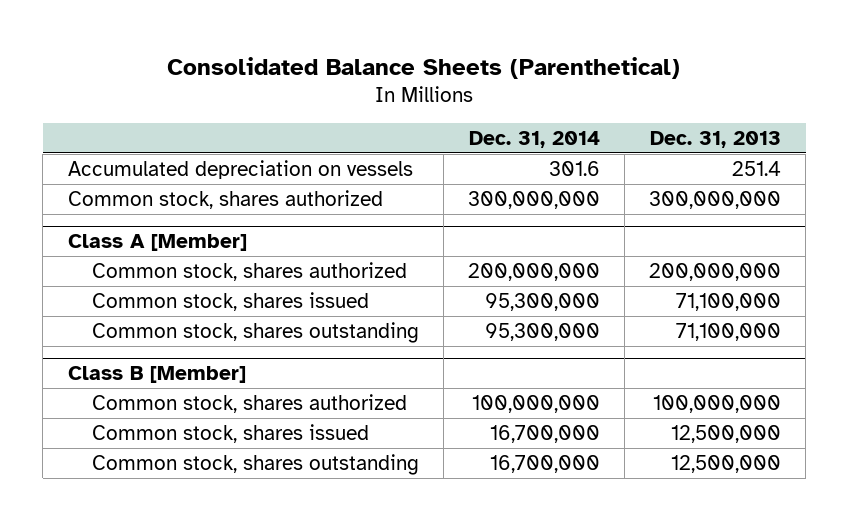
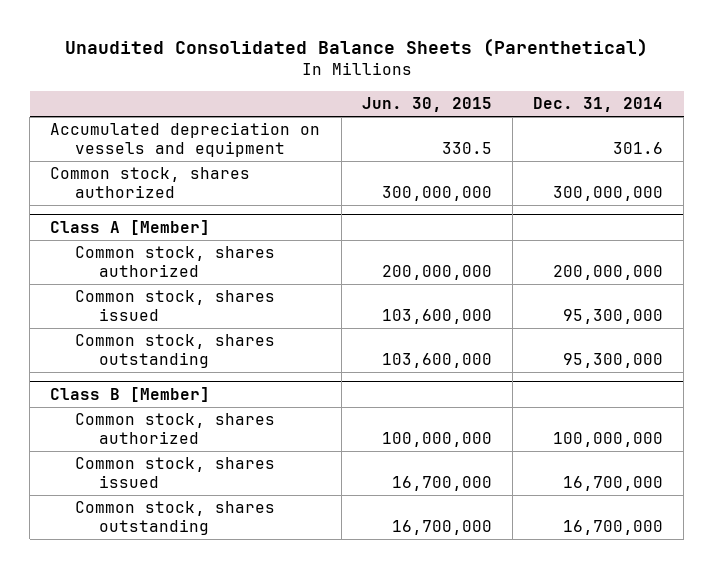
[167,56,681,79] Consolidated Balance Sheets (Parenthetical) -> [64,38,648,58] Unaudited Consolidated Balance Sheets (Parenthetical)
[650,130,782,148] Dec. 31, 2013 -> none
none -> [361,97,492,113] Jun. 30, 2015
[67,159,413,179] Accumulated depreciation on vessels -> [50,122,321,158] Accumulated depreciation on vessels and equipment

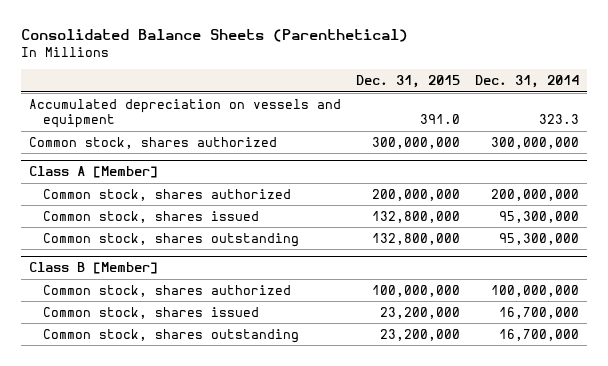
[64,38,648,58] Unaudited Consolidated Balance Sheets (Parenthetical) -> [21,29,409,43] Consolidated Balance Sheets (Parenthetical)
[361,97,492,113] Jun. 30, 2015 -> none
none -> [355,75,460,89] Dec. 31, 2015
[613,142,664,155] 301.6 -> [539,113,580,124] 323.3

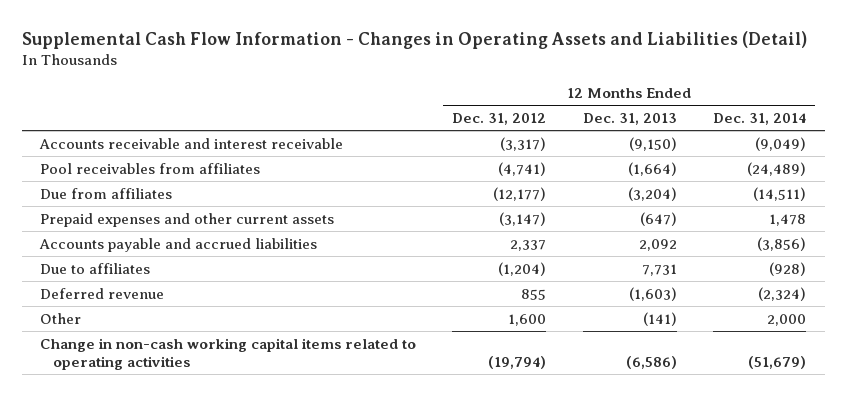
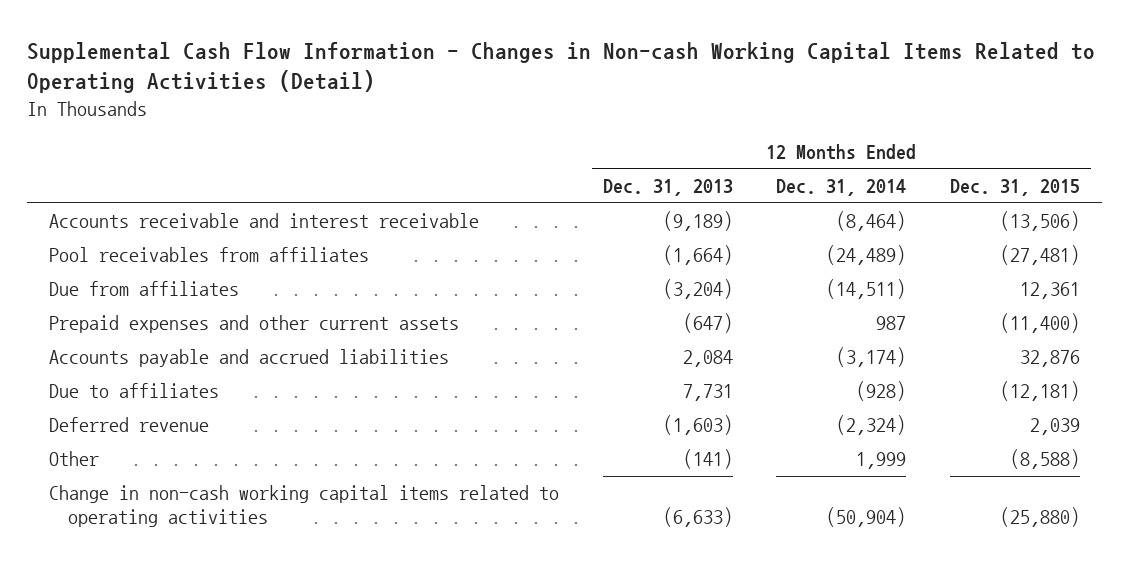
[21,31,807,50] Supplemental Cash Flow Information - Changes in Operating Assets and Liabilities (Detail) -> [26,41,1095,94] Supplemental Cash Flow Information - Changes in Non-cash Working Capital Items Related to Operating Activities (Detail)
[452,113,547,126] Dec. 31, 2012 -> none
none -> [950,179,1081,197] Dec. 31, 2015
[628,136,677,151] (9,150) -> [662,211,733,232] (9,189)
[755,136,807,151] (9,049) -> [836,211,907,232] (8,464)
[769,213,807,226] 1,478 -> [876,316,907,331] 987
[638,238,677,251] 2,092 -> [682,350,733,368] 2,084
[757,236,807,251] (3,856) -> [836,347,907,368] (3,174)
[767,313,807,326] 2,000 -> [856,452,907,470] 1,999
[625,356,677,370] (6,586) -> [662,506,733,527] (6,633)
[748,356,807,370] (51,679) -> [826,506,907,527] (50,904)

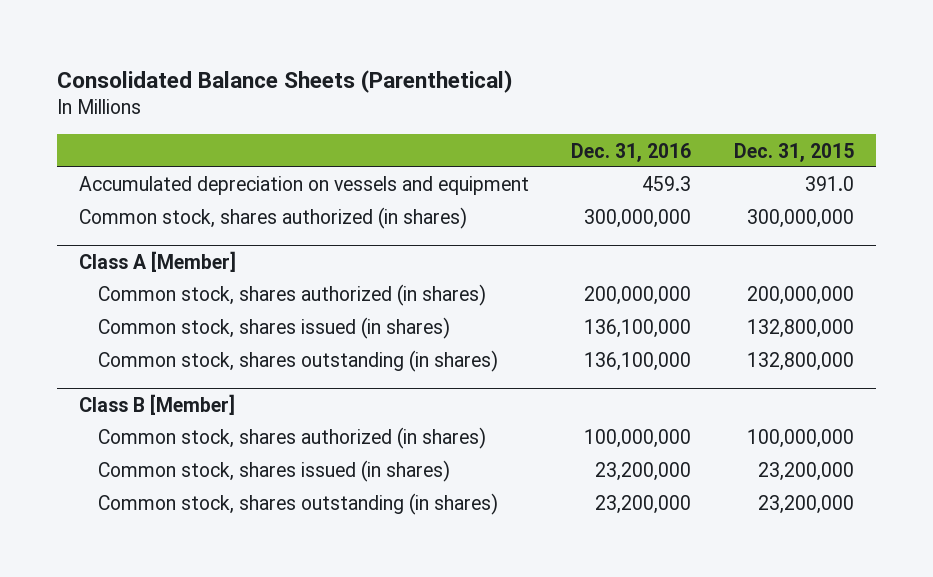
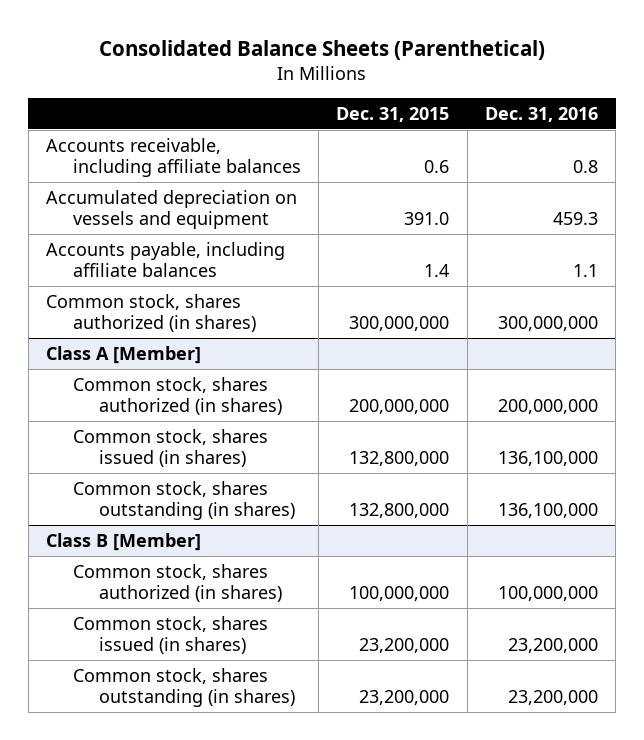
none -> [46,137,301,178] Accounts receivable, including affiliate balances
none -> [46,241,286,278] Accounts payable, including affiliate balances

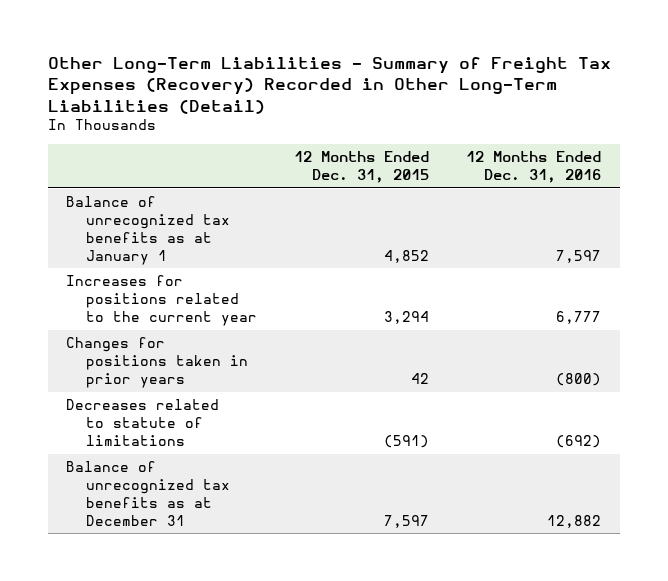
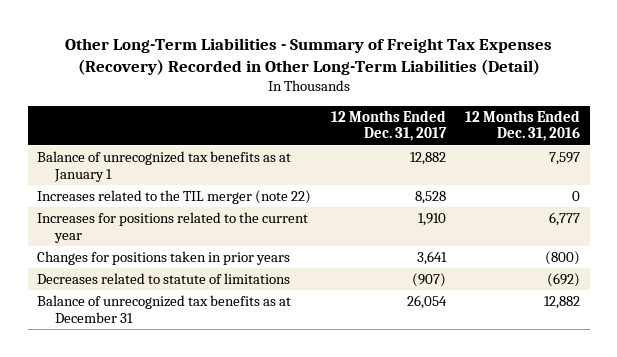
[294,151,430,184] 12 Months Ended Dec. 31, 2015 -> none
none -> [330,109,447,142] 12 Months Ended Dec. 31, 2017
none -> [37,190,312,205] Increases related to the TIL merger (note 22)

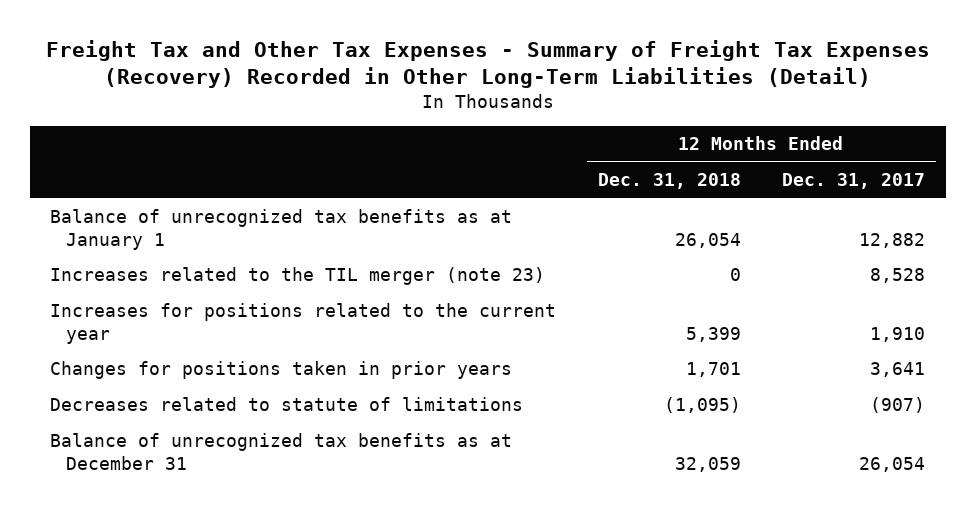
[64,37,552,76] Other Long-Term Liabilities - Summary of Freight Tax Expenses (Recovery) Recorded in Other Long-Term Liabilities (Detail) -> [45,40,930,89] Freight Tax and Other Tax Expenses - Summary of Freight Tax Expenses (Recovery) Recorded in Other Long-Term Liabilities (Detail)
[465,109,581,142] 12 Months Ended Dec. 31, 2016 -> none
none -> [597,173,741,190] Dec. 31, 2018
[37,190,312,205] Increases related to the TIL merger (note 22) -> [50,267,546,286] Increases related to the TIL merger (note 23)

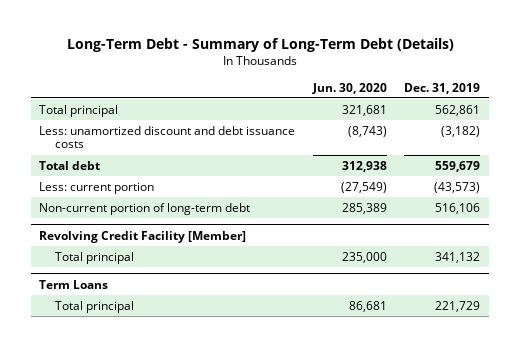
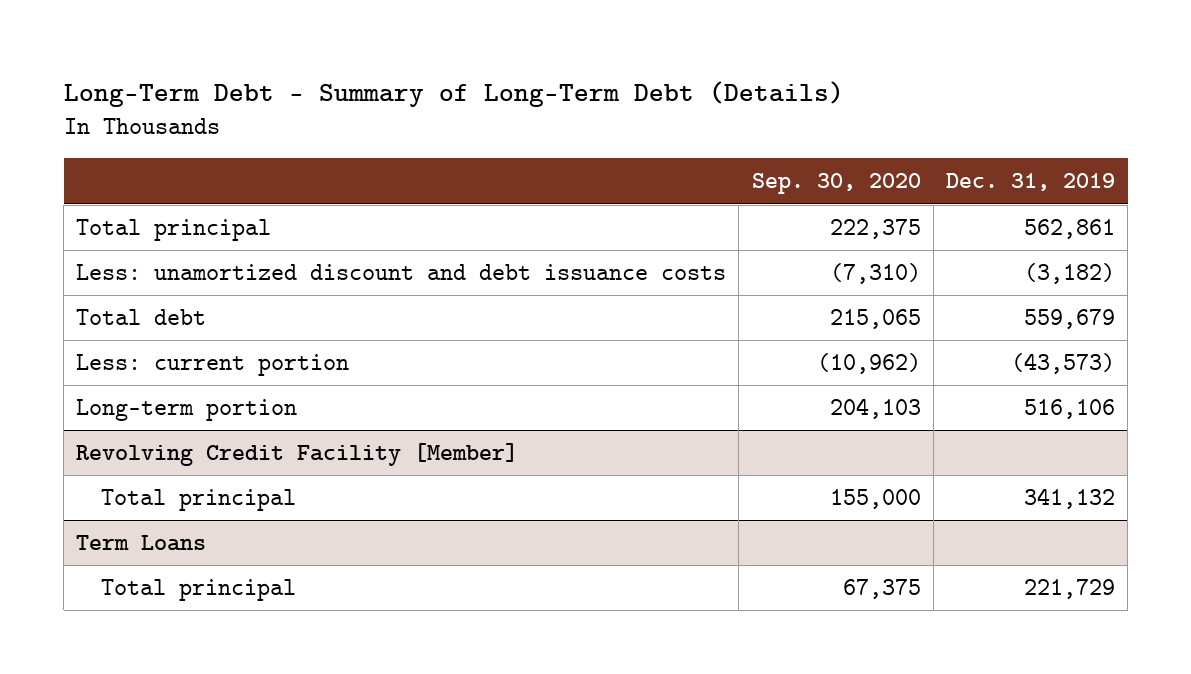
[311,82,387,94] Jun. 30, 2020 -> none
none -> [751,173,921,195] Sep. 30, 2020
[39,202,251,215] Non-current portion of long-term debt -> [76,399,298,422] Long-term portion

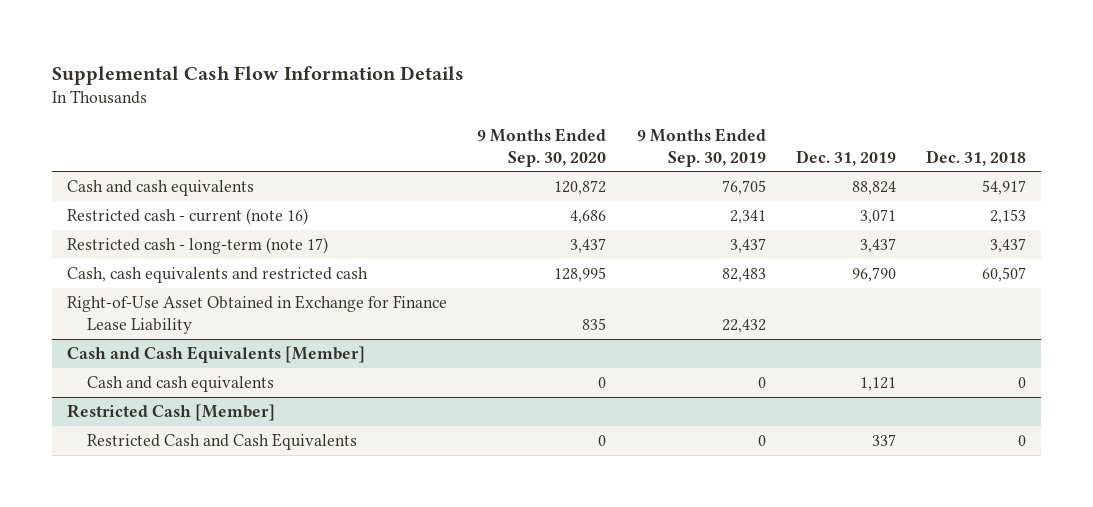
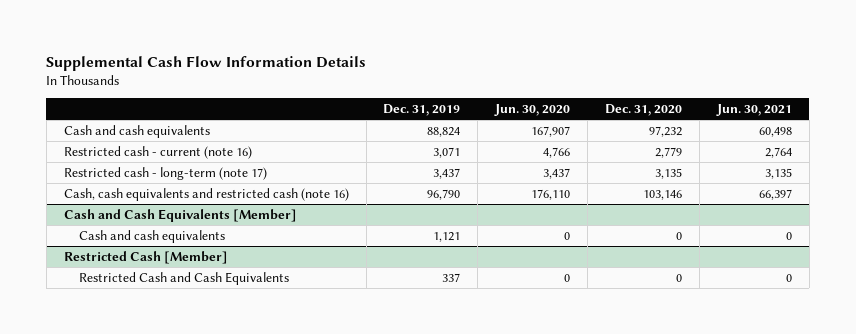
[477,127,607,167] 9 Months Ended Sep. 30, 2020 -> none
[636,127,766,167] 9 Months Ended Sep. 30, 2019 -> none
[925,149,1026,166] Dec. 31, 2018 -> none
none -> [494,104,571,117] Jun. 30, 2020
none -> [605,104,683,117] Dec. 31, 2020
none -> [716,104,793,117] Jun. 30, 2021
[67,295,448,334] Right-of-Use Asset Obtained in Exchange for Finance Lease Liability -> none
[67,267,369,284] Cash, cash equivalents and restricted cash -> [63,187,349,201] Cash, cash equivalents and restricted cash (note 16)

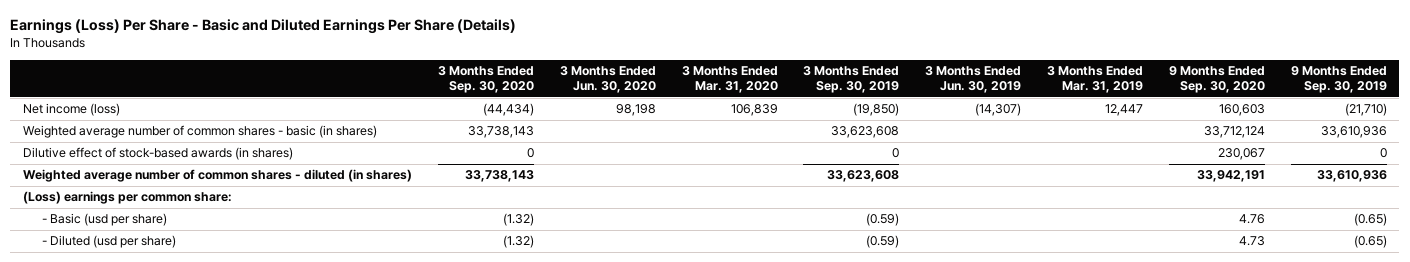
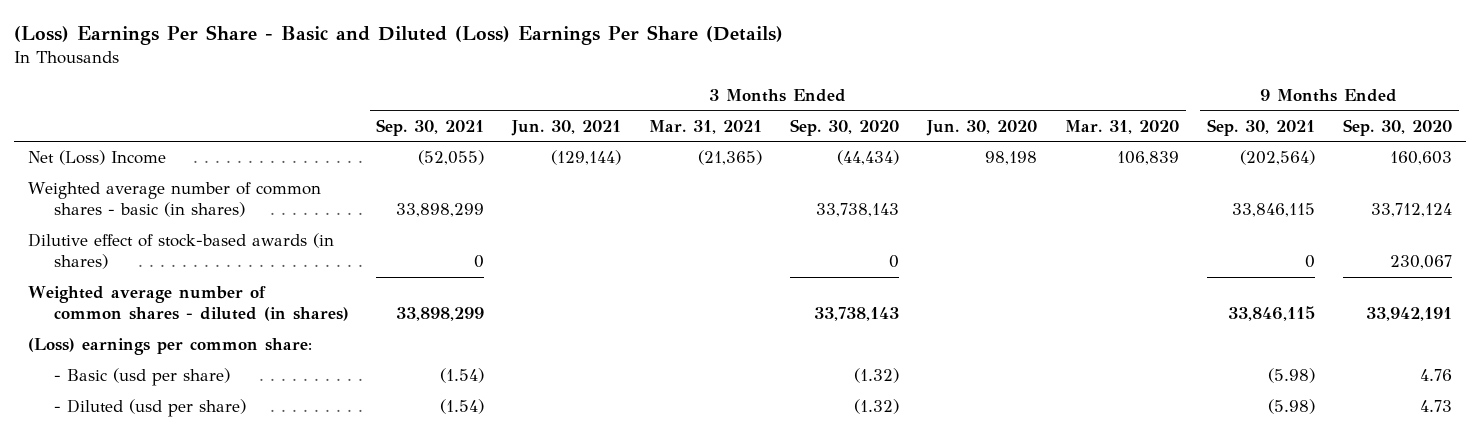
[10,19,517,35] Earnings (Loss) Per Share - Basic and Diluted Earnings Per Share (Details) -> [13,25,783,46] (Loss) Earnings Per Share - Basic and Diluted (Loss) Earnings Per Share (Details)
[803,66,900,94] 3 Months Ended Sep. 30, 2019 -> none
[925,66,1022,94] 3 Months Ended Jun. 30, 2019 -> none
[1047,66,1144,94] 3 Months Ended Mar. 31, 2019 -> none
[1290,66,1387,94] 9 Months Ended Sep. 30, 2019 -> none
none -> [376,118,485,136] Sep. 30, 2021
none -> [511,119,622,136] Jun. 30, 2021
none -> [649,119,763,134] Mar. 31, 2021
none -> [1206,118,1315,136] Sep. 30, 2021
[23,103,121,117] Net income (loss) -> [27,150,166,166] Net (Loss) Income

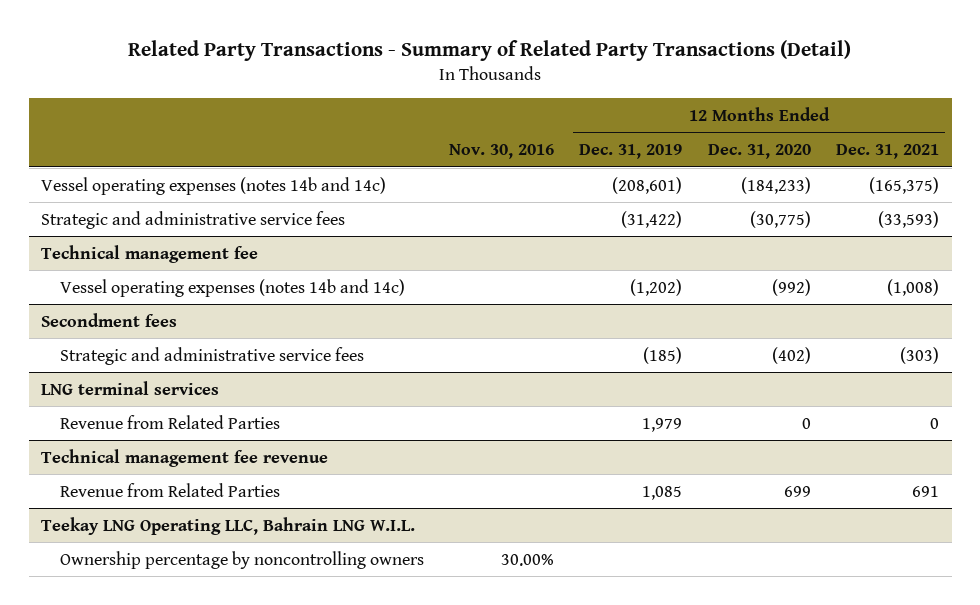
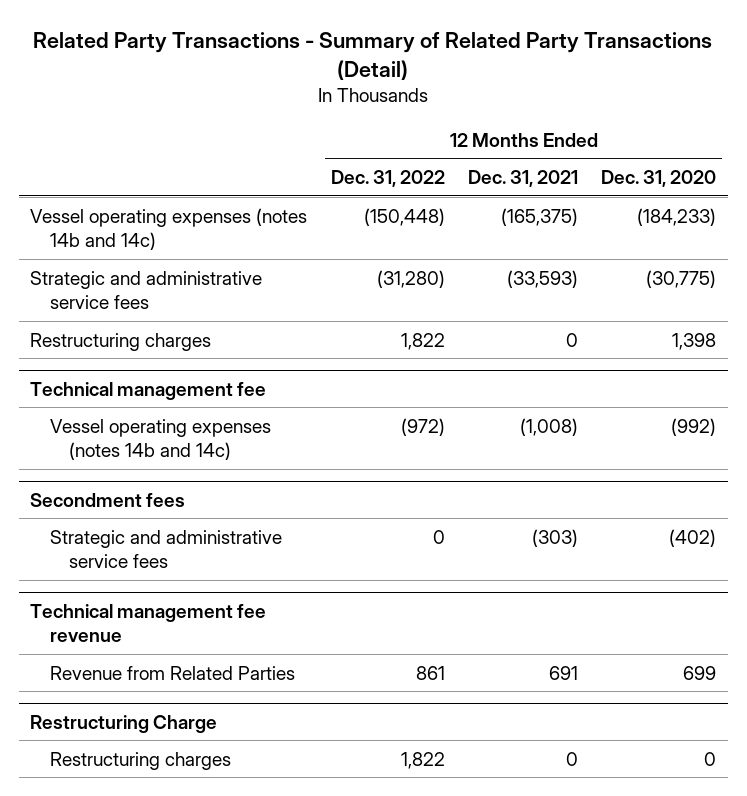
[449,144,555,160] Nov. 30, 2016 -> none
[579,144,683,160] Dec. 31, 2019 -> none
none -> [330,169,445,187] Dec. 31, 2022
none -> [30,332,212,351] Restructuring charges
[41,380,220,395] LNG terminal services -> none
[59,414,280,429] Revenue from Related Parties -> none
[41,516,416,535] Teekay LNG Operating LLC, Bahrain LNG W.I.L. -> none
[59,550,424,569] Ownership percentage by noncontrolling owners -> none
none -> [30,714,218,733] Restructuring Charge
none -> [49,751,231,770] Restructuring charges

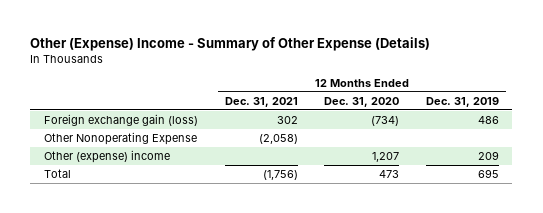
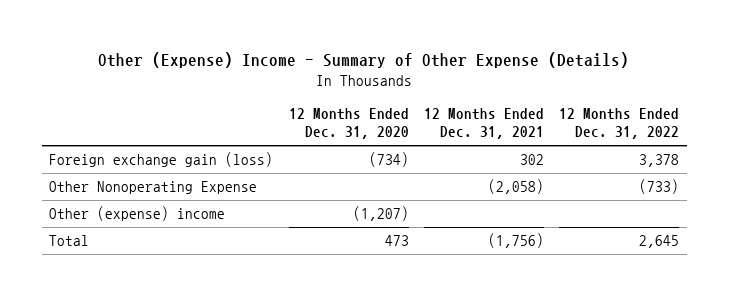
[425,96,499,107] Dec. 31, 2019 -> none
none -> [559,107,680,140] 12 Months Ended Dec. 31, 2022
[372,151,400,162] 1,207 -> [352,206,409,222] (1,207)

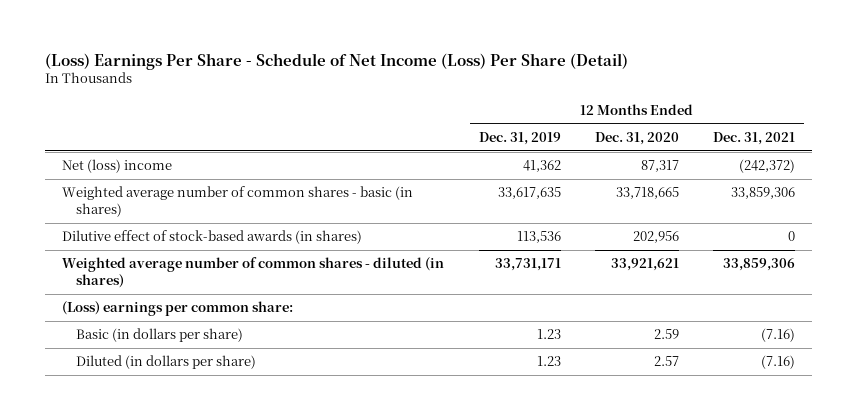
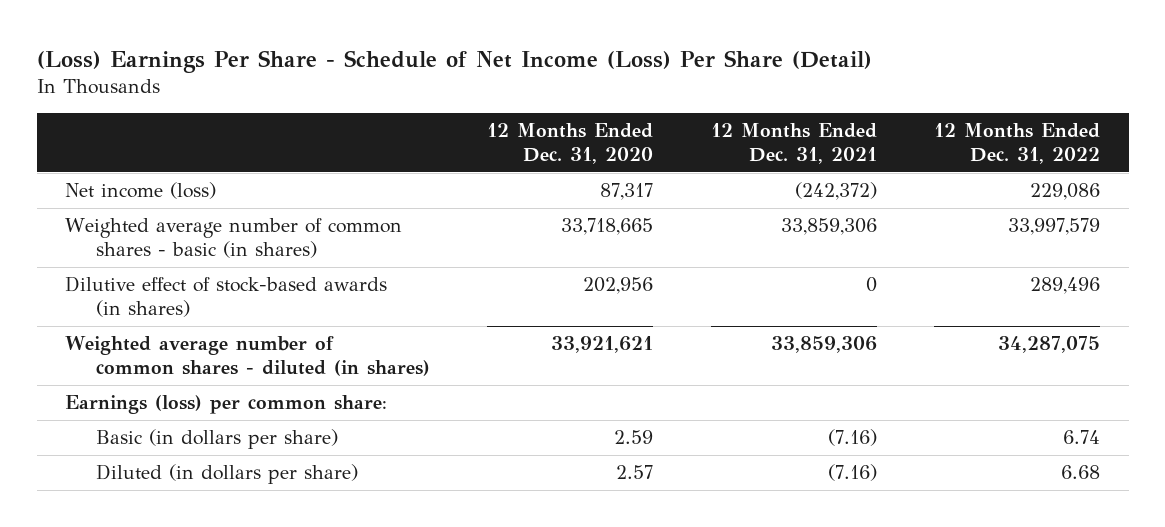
[478,132,561,146] Dec. 31, 2019 -> none
none -> [934,123,1101,164] 12 Months Ended Dec. 31, 2022
[62,159,173,174] Net (loss) income -> [65,182,217,200] Net income (loss)
[62,301,294,317] (Loss) earnings per common share: -> [65,395,388,415] Earnings (loss) per common share:

